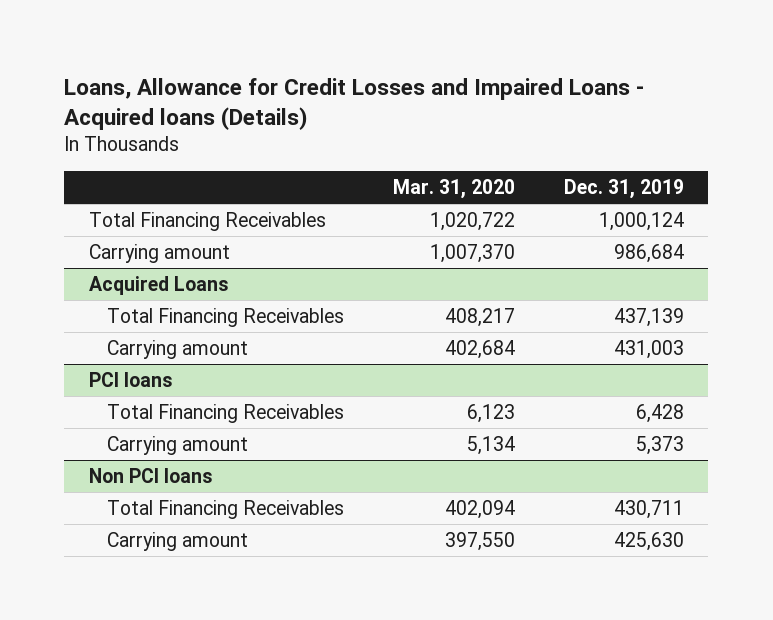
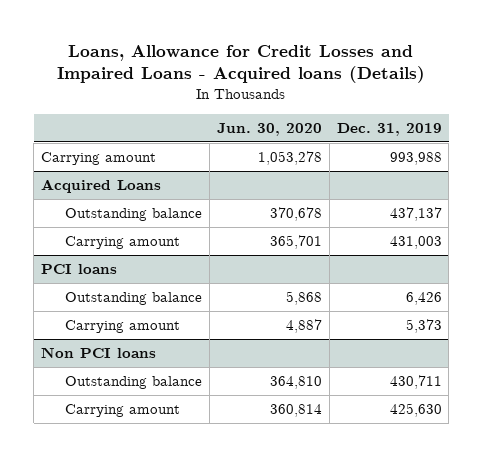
[392,178,515,199] Mar. 31, 2020 -> none
none -> [216,122,322,136] Jun. 30, 2020
[88,212,326,232] Total Financing Receivables -> none
[613,244,684,264] 986,684 -> [389,151,442,165] 993,988
[106,308,344,328] Total Financing Receivables -> none
none -> [64,207,202,221] Outstanding balance
[106,404,344,424] Total Financing Receivables -> none
none -> [64,291,202,305] Outstanding balance
[106,500,344,520] Total Financing Receivables -> [64,375,202,389] Outstanding balance

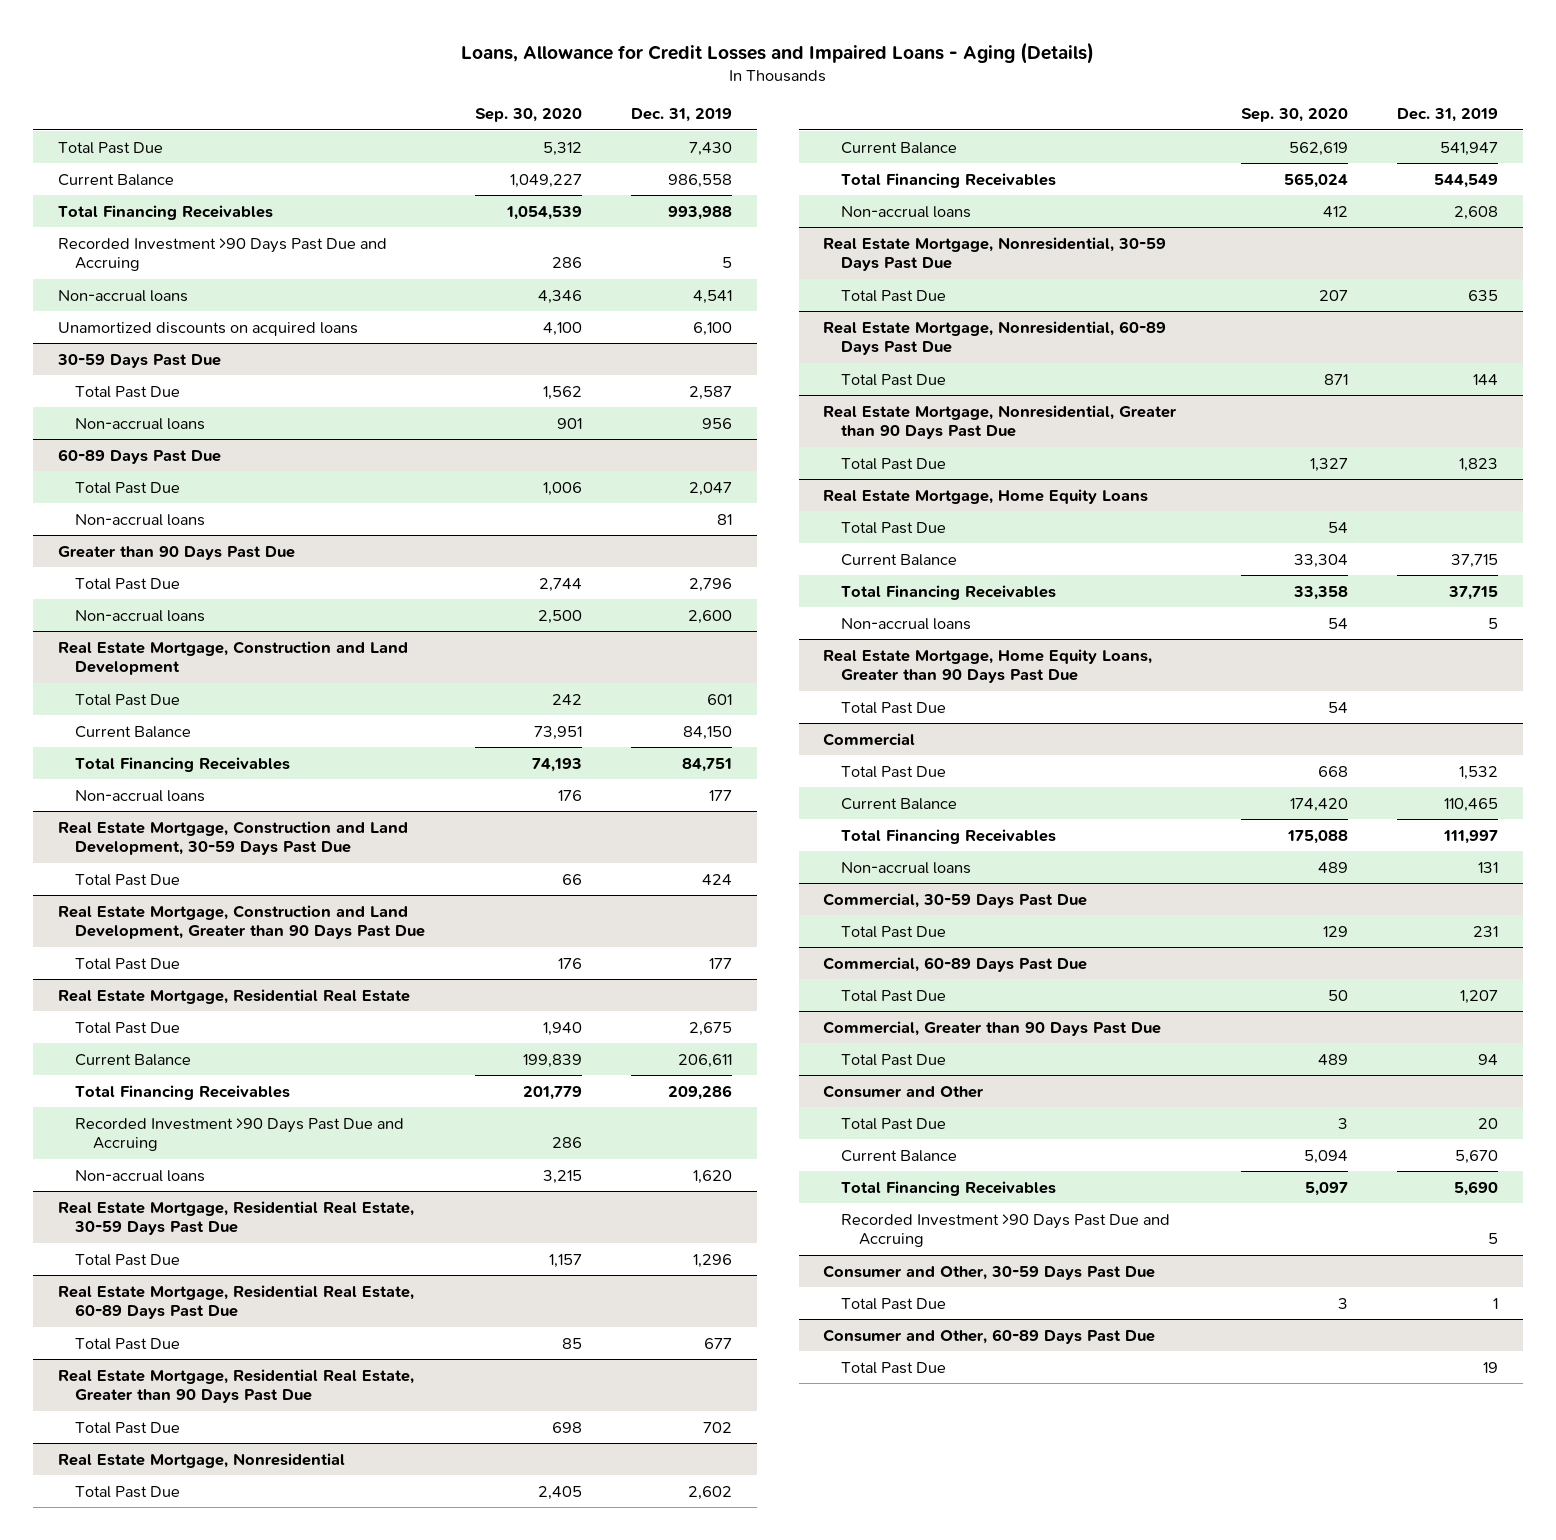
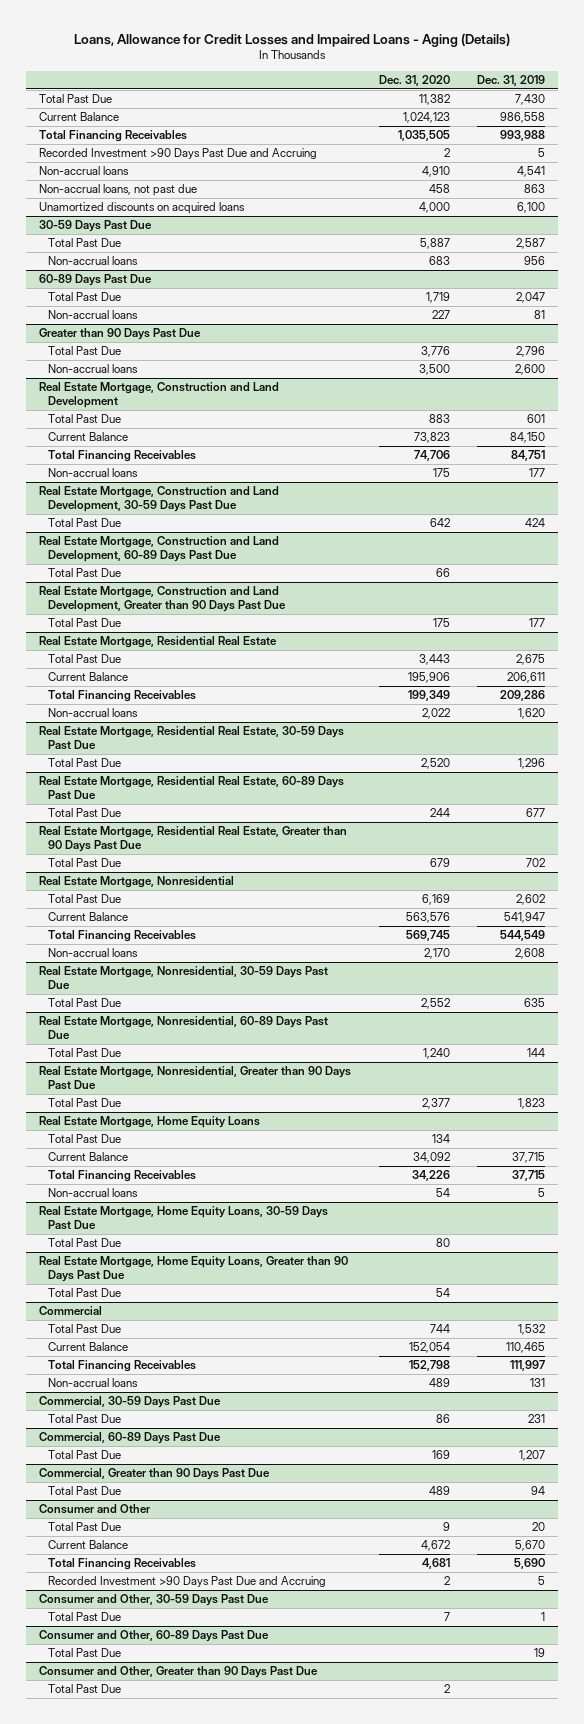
[474,108,582,123] Sep. 30, 2020 -> none
none -> [378,75,450,87] Dec. 31, 2020
none -> [39,184,198,197] Non-accrual loans, not past due
none -> [39,536,280,563] Real Estate Mortgage, Construction and Land Development, 60-89 Days Past Due
none -> [48,568,122,578] Total Past Due
[75,1117,405,1152] Recorded Investment >90 Days Past Due and Accruing -> none
none -> [39,1206,329,1231] Real Estate Mortgage, Home Equity Loans, 30-59 Days Past Due
none -> [48,1238,122,1248] Total Past Due
none -> [39,1666,319,1679] Consumer and Other, Greater than 90 Days Past Due
none -> [48,1684,122,1694] Total Past Due

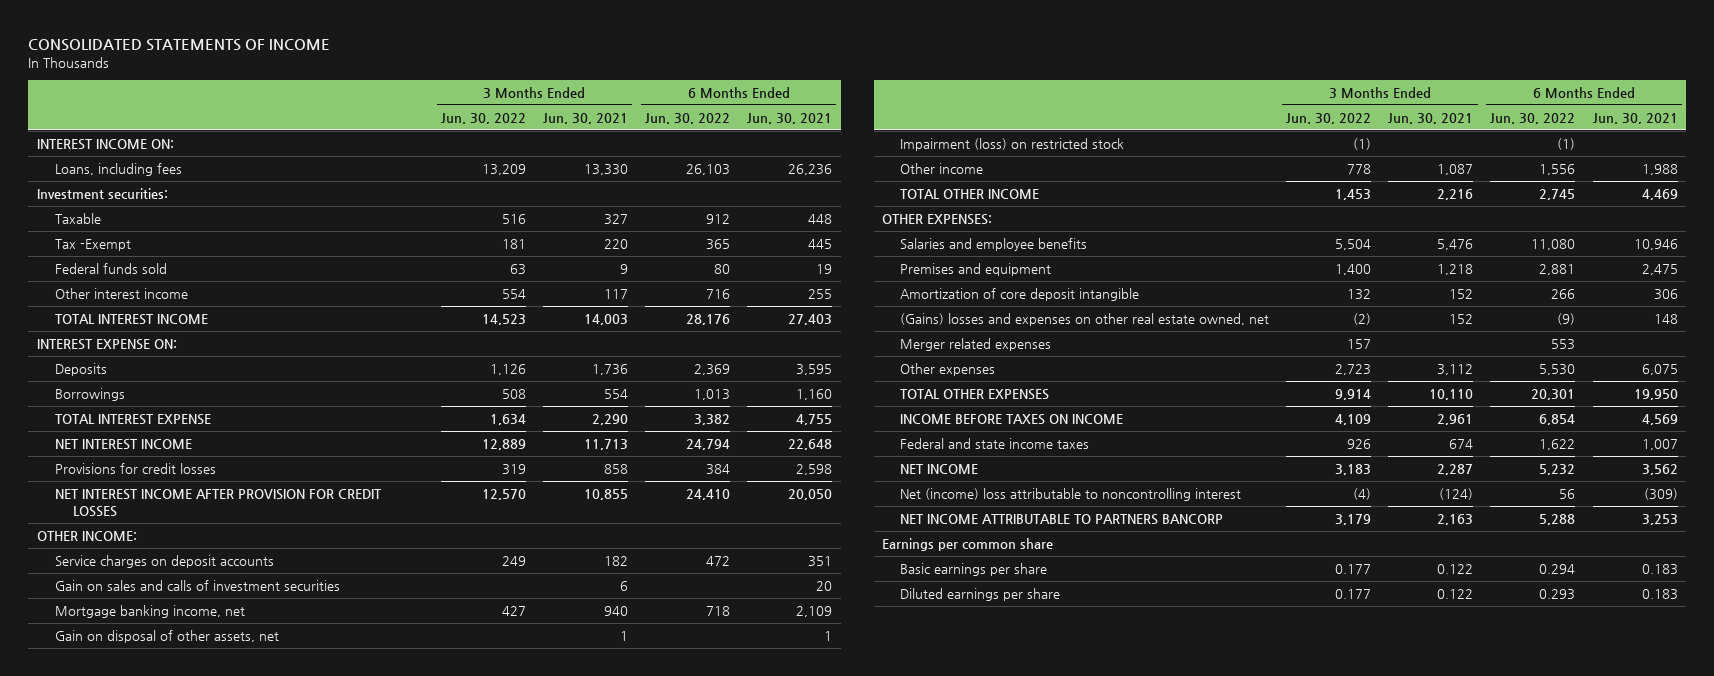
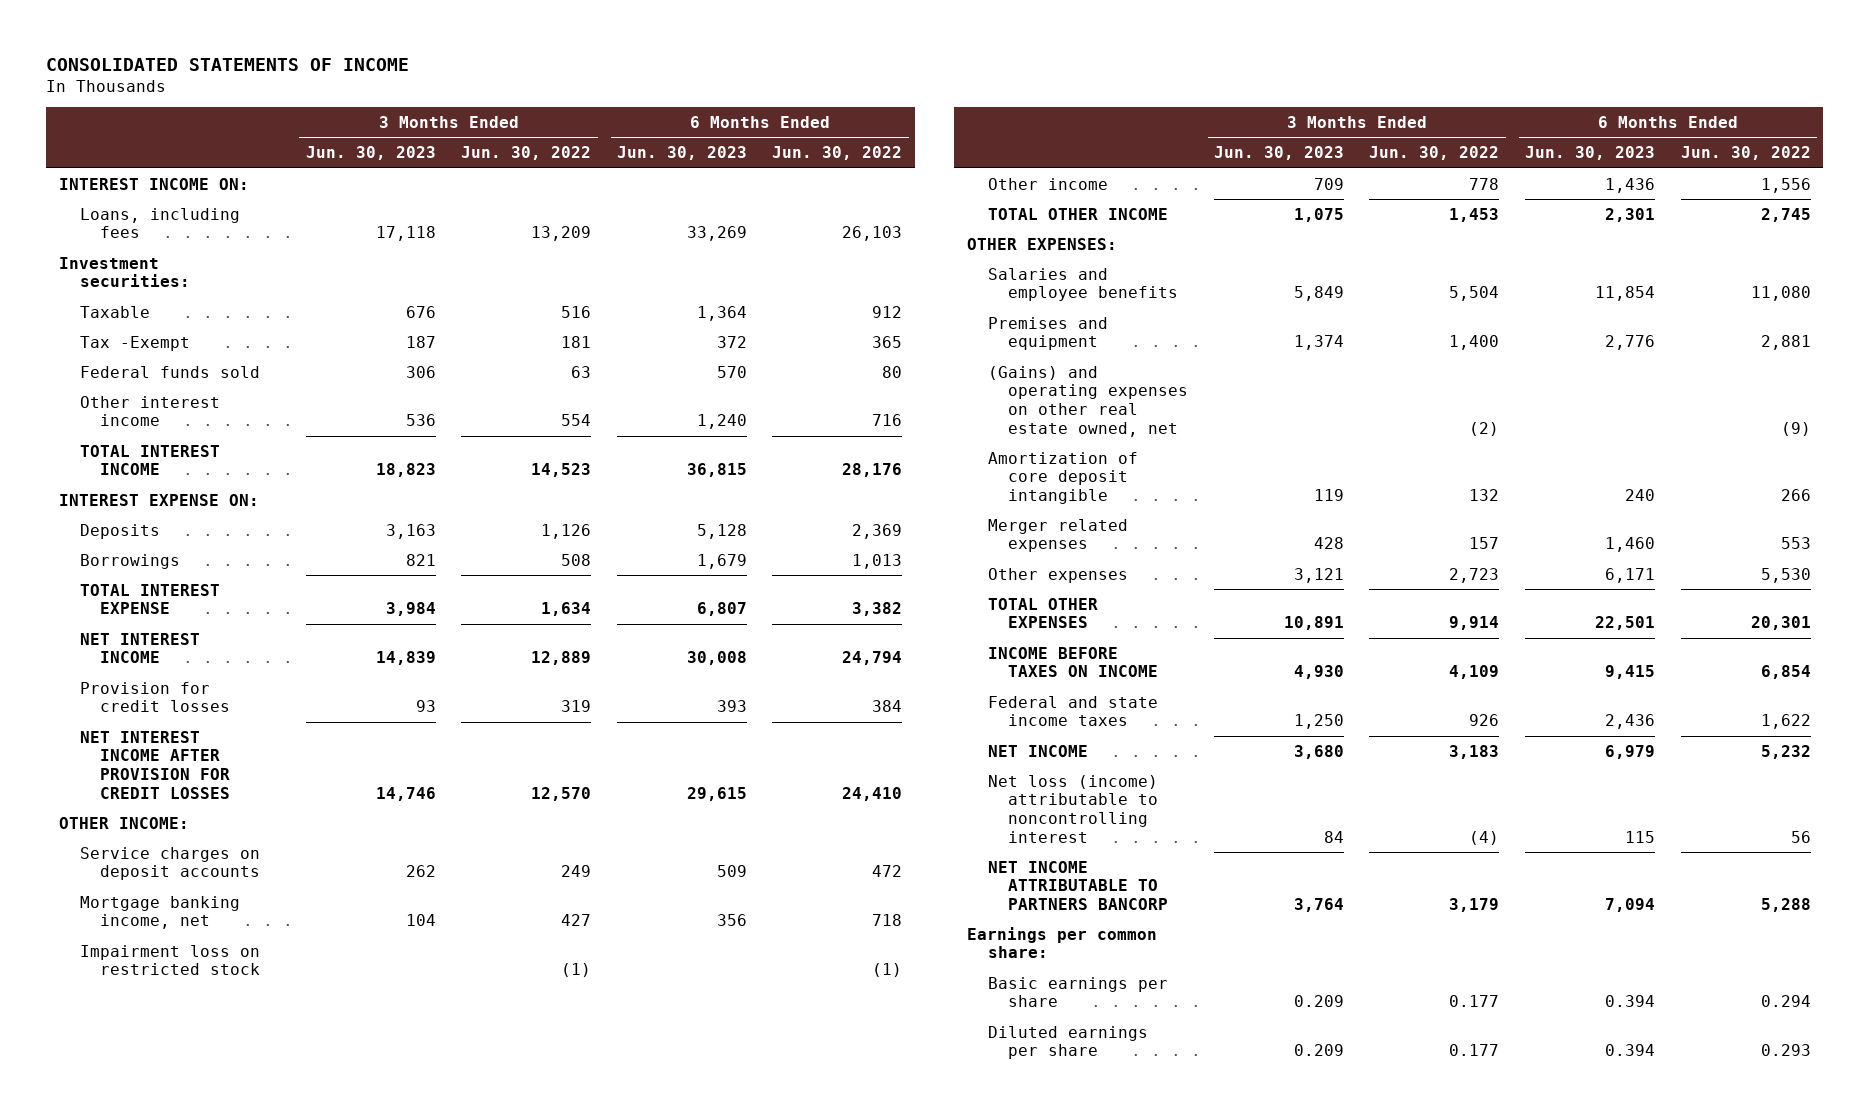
[542,112,628,124] Jun. 30, 2021 -> none
[747,112,833,124] Jun. 30, 2021 -> none
none -> [305,146,436,161] Jun. 30, 2023
none -> [616,146,747,161] Jun. 30, 2023
[54,463,216,475] Provisions for credit losses -> [79,681,231,713] Provision for credit losses
[54,580,340,592] Gain on sales and calls of investment securities -> none
[54,630,279,644] Gain on disposal of other assets, net -> none
[900,138,1125,152] Impairment (loss) on restricted stock -> [79,944,261,976] Impairment loss on restricted stock
none -> [987,365,1189,437] (Gains) and operating expenses on other real estate owned, net
[900,313,1270,327] (Gains) losses and expenses on other real estate owned, net -> none
[900,488,1242,502] Net (income) loss attributable to noncontrolling interest -> [987,774,1159,843] Net loss (income) attributable to noncontrolling interest
[882,538,1054,552] Earnings per common share -> [967,926,1158,959] Earnings per common share:

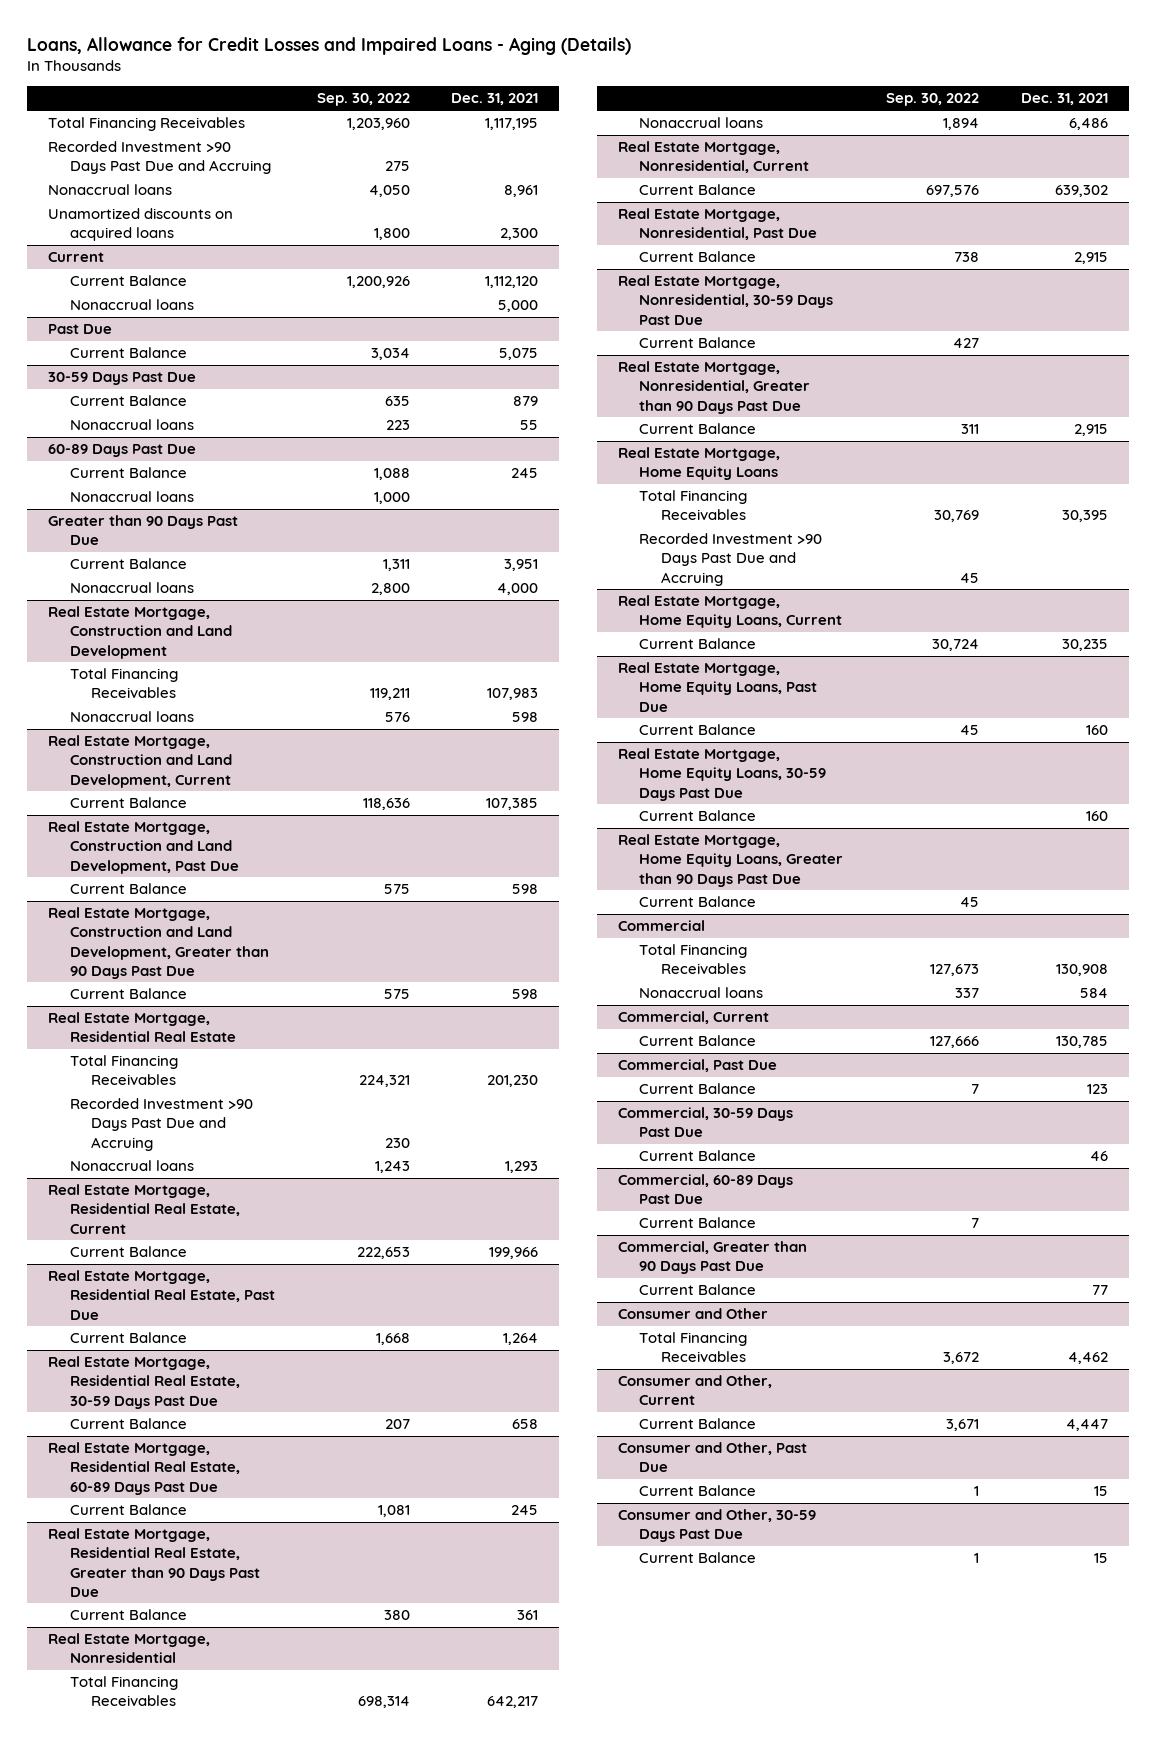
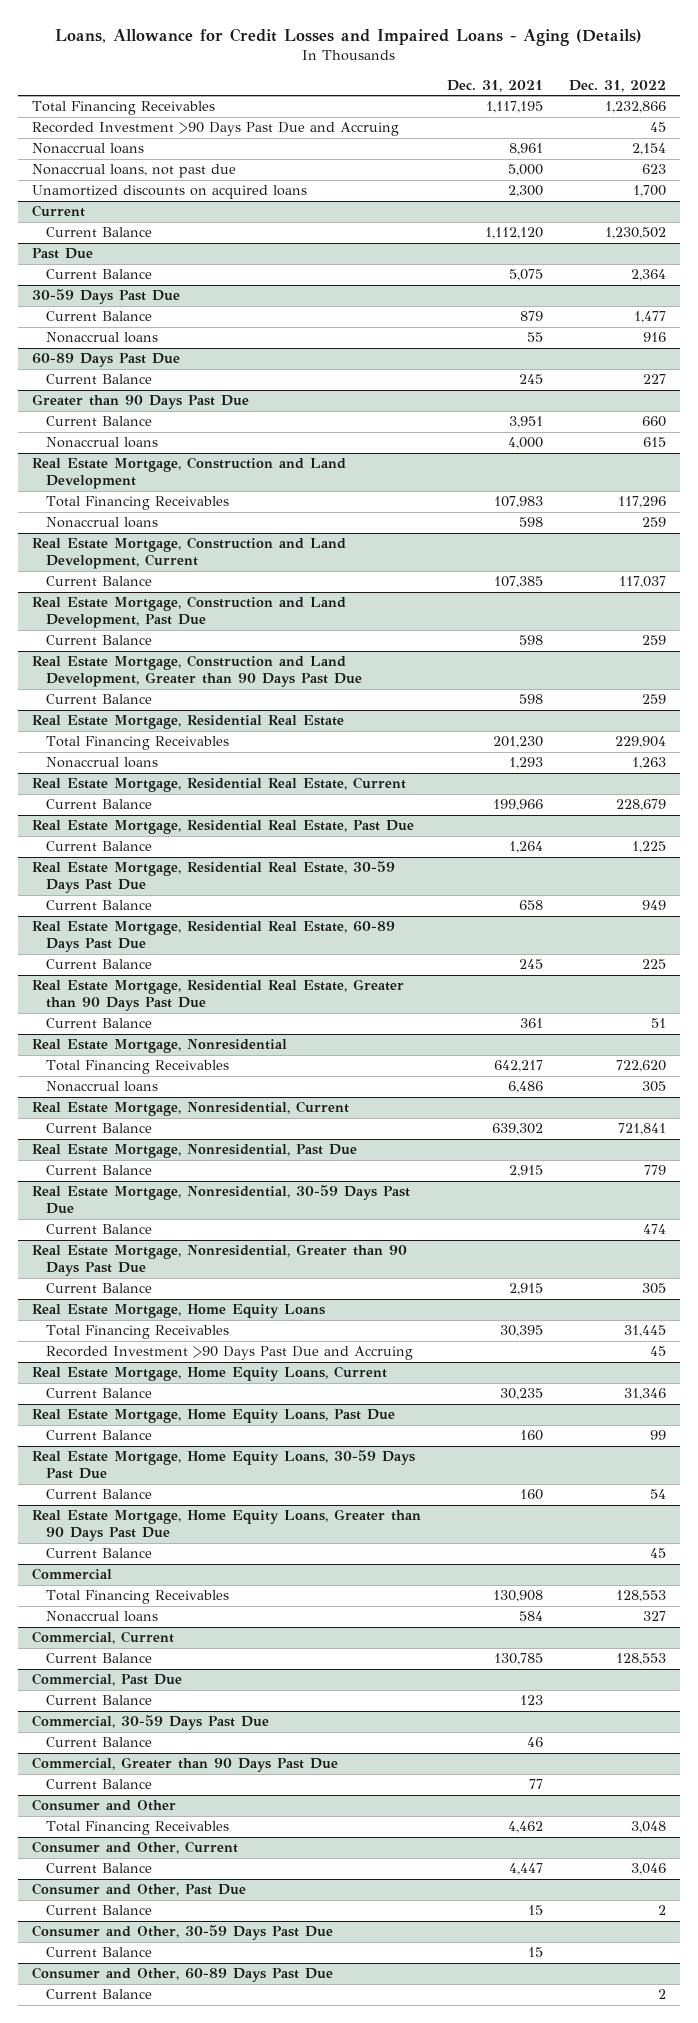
[316,93,410,107] Sep. 30, 2022 -> none
none -> [569,79,667,92] Dec. 31, 2022
none -> [31,164,236,179] Nonaccrual loans, not past due
[69,299,194,311] Nonaccrual loans -> none
[69,491,194,503] Nonaccrual loans -> none
[69,1098,253,1151] Recorded Investment >90 Days Past Due and Accruing -> none
[617,1174,793,1205] Commercial, 60-89 Days Past Due -> none
[639,1217,757,1229] Current Balance -> none
none -> [31,1967,333,1983] Consumer and Other, 60-89 Days Past Due
none -> [46,1989,153,2000] Current Balance

